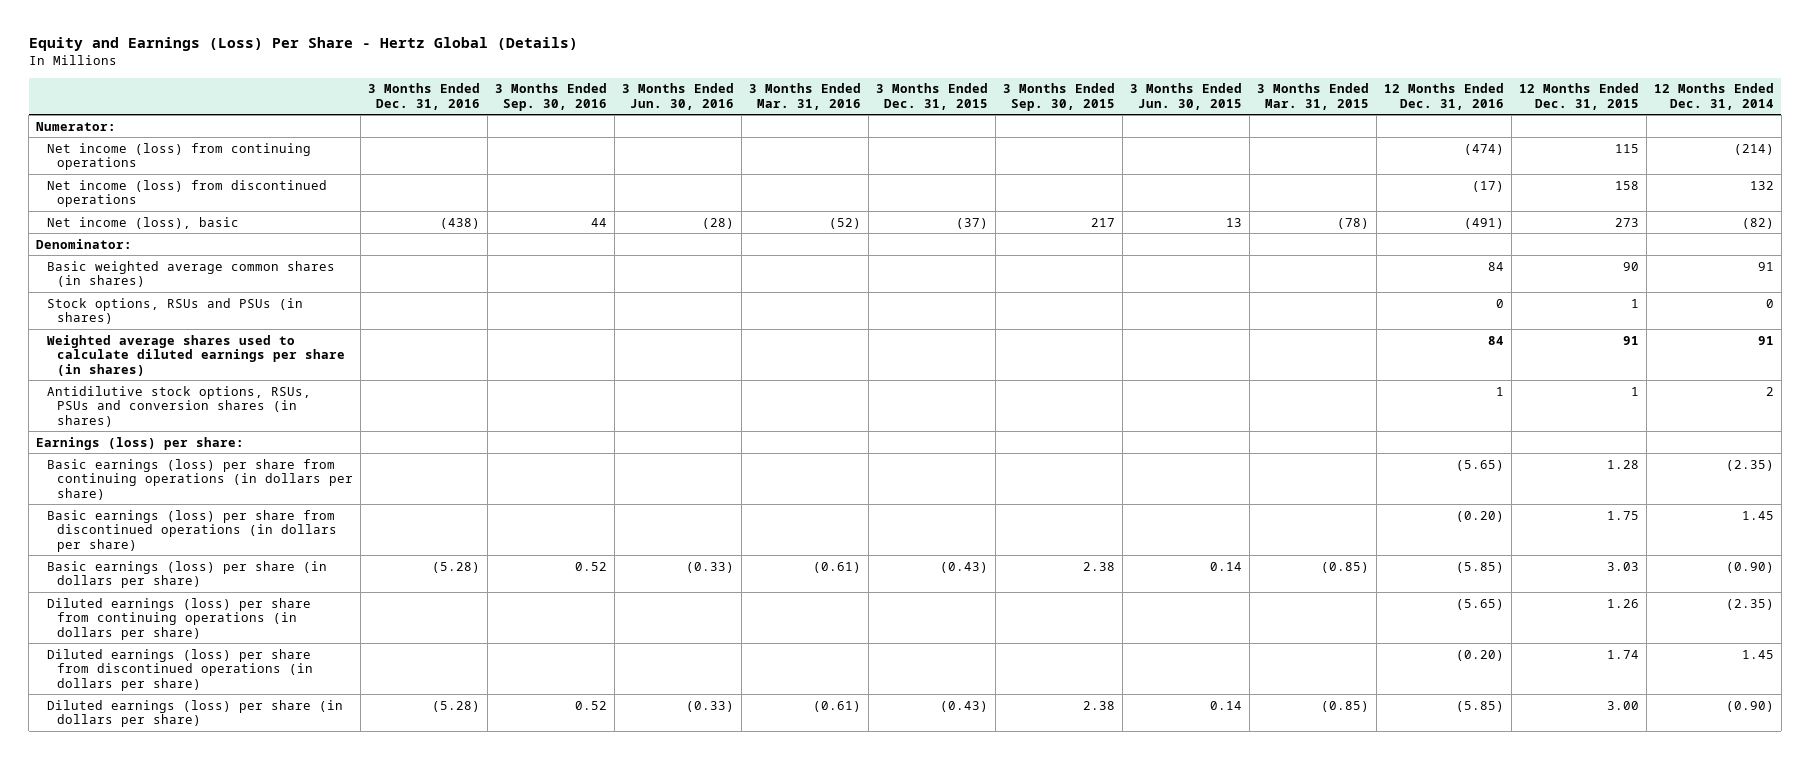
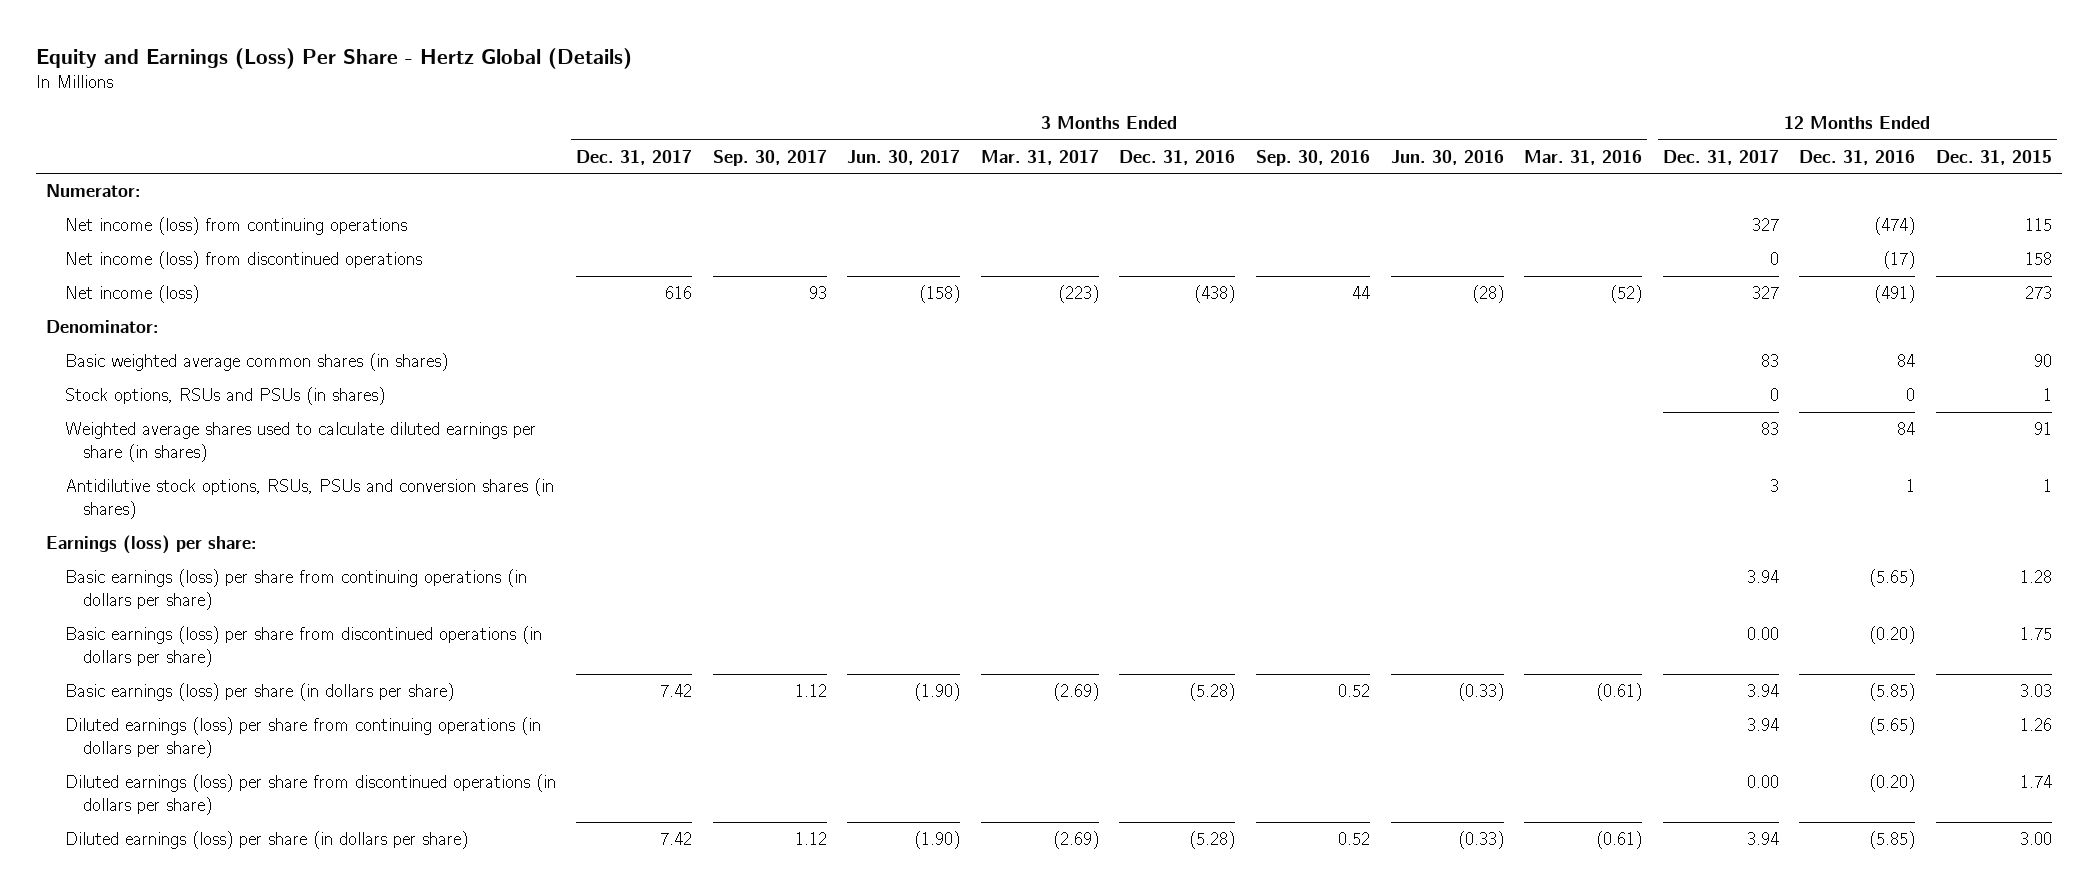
[875,83,988,110] 3 Months Ended Dec. 31, 2015 -> none
[1002,83,1115,111] 3 Months Ended Sep. 30, 2015 -> none
[1129,83,1242,110] 3 Months Ended Jun. 30, 2015 -> none
[1256,83,1369,110] 3 Months Ended Mar. 31, 2015 -> none
[1653,83,1774,110] 12 Months Ended Dec. 31, 2014 -> none
none -> [576,149,693,165] Dec. 31, 2017
none -> [712,149,827,166] Sep. 30, 2017
none -> [847,149,961,165] Jun. 30, 2017
none -> [980,149,1099,165] Mar. 31, 2017
none -> [1662,149,1779,165] Dec. 31, 2017
[46,216,239,229] Net income (loss), basic -> [64,285,199,304] Net income (loss)

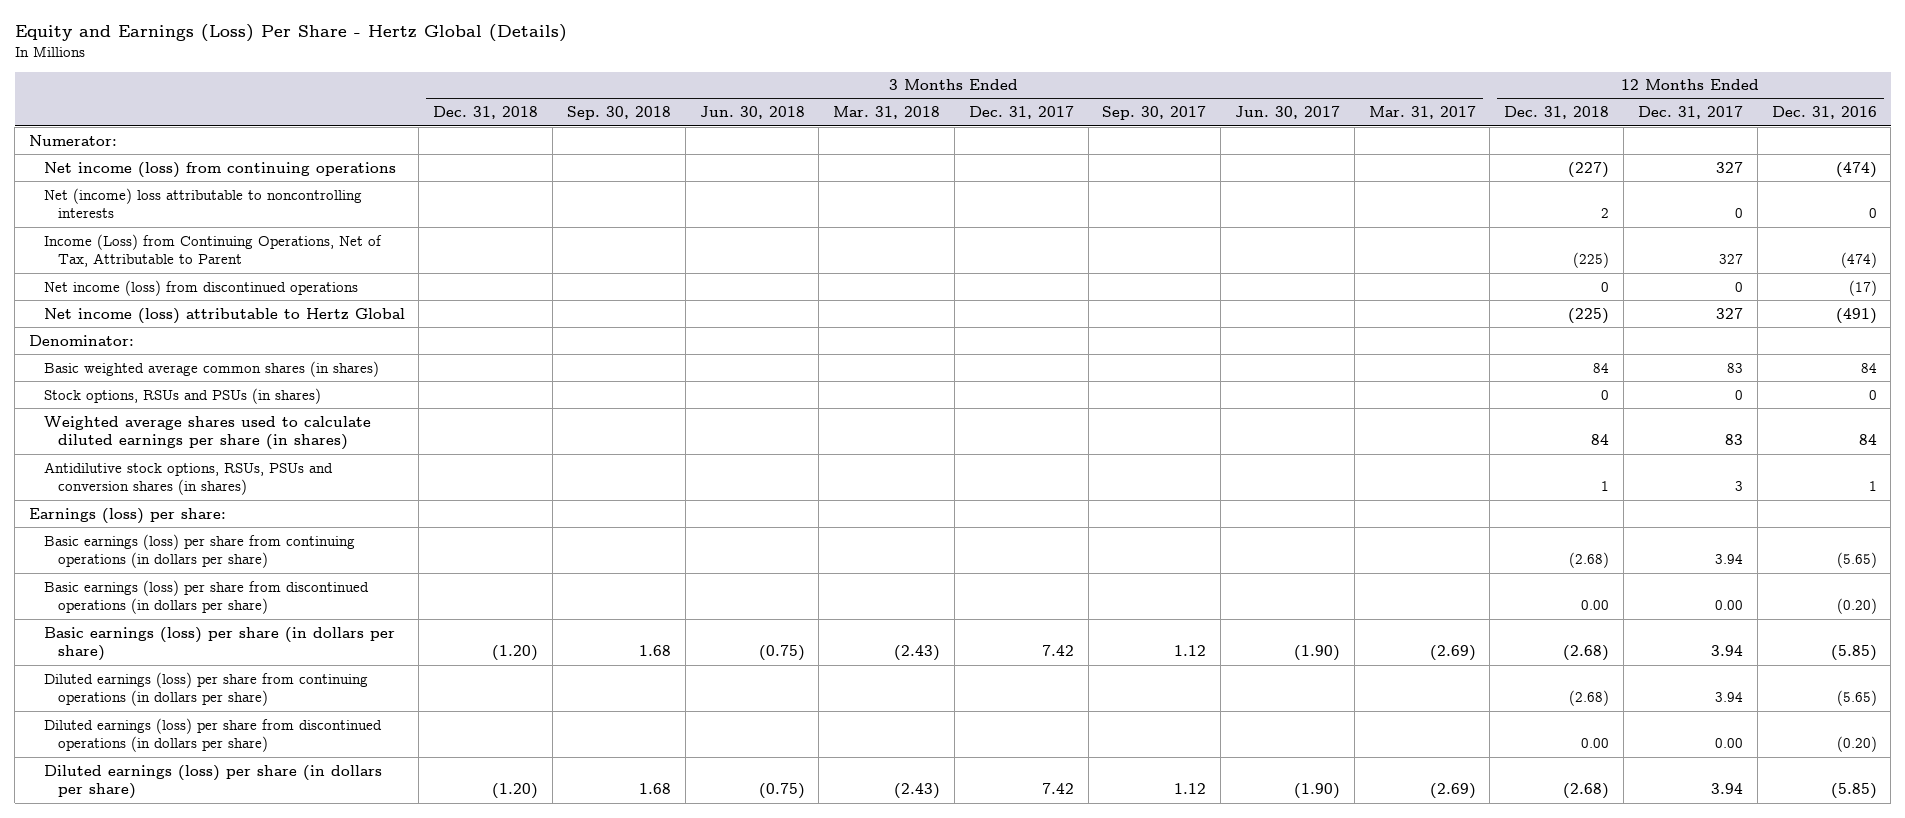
[1119,149,1236,165] Dec. 31, 2016 -> none
[1256,149,1371,166] Sep. 30, 2016 -> none
[1390,149,1504,165] Jun. 30, 2016 -> none
[1524,149,1643,165] Mar. 31, 2016 -> none
[1935,149,2052,165] Dec. 31, 2015 -> none
none -> [433,106,539,120] Dec. 31, 2018
none -> [566,106,671,121] Sep. 30, 2018
none -> [699,106,805,120] Jun. 30, 2018
none -> [833,106,941,120] Mar. 31, 2018
none -> [1504,106,1610,120] Dec. 31, 2018
none -> [43,187,362,219] Net (income) loss attributable to noncontrolling interests
none -> [43,233,382,268] Income (Loss) from Continuing Operations, Net of Tax, Attributable to Parent
[64,285,199,304] Net income (loss) -> none
none -> [43,307,405,324] Net income (loss) attributable to Hertz Global

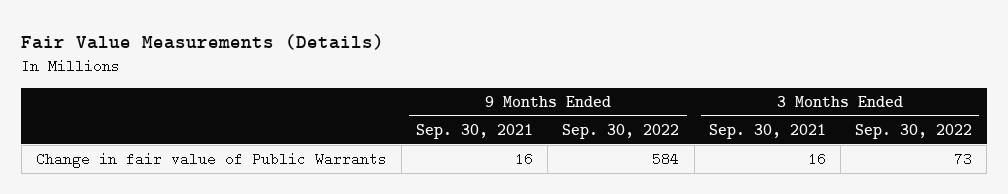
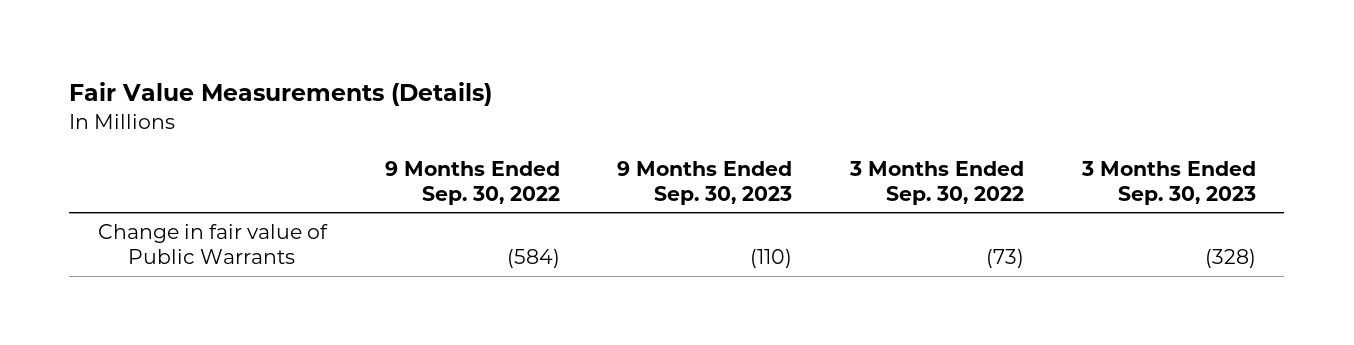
[416,124,534,140] Sep. 30, 2021 -> none
[708,124,826,140] Sep. 30, 2021 -> none
none -> [617,160,793,205] 9 Months Ended Sep. 30, 2023
none -> [1080,160,1256,205] 3 Months Ended Sep. 30, 2023
[652,152,680,167] 584 -> [506,249,560,269] (584)
[953,152,972,167] 73 -> [985,249,1024,269] (73)

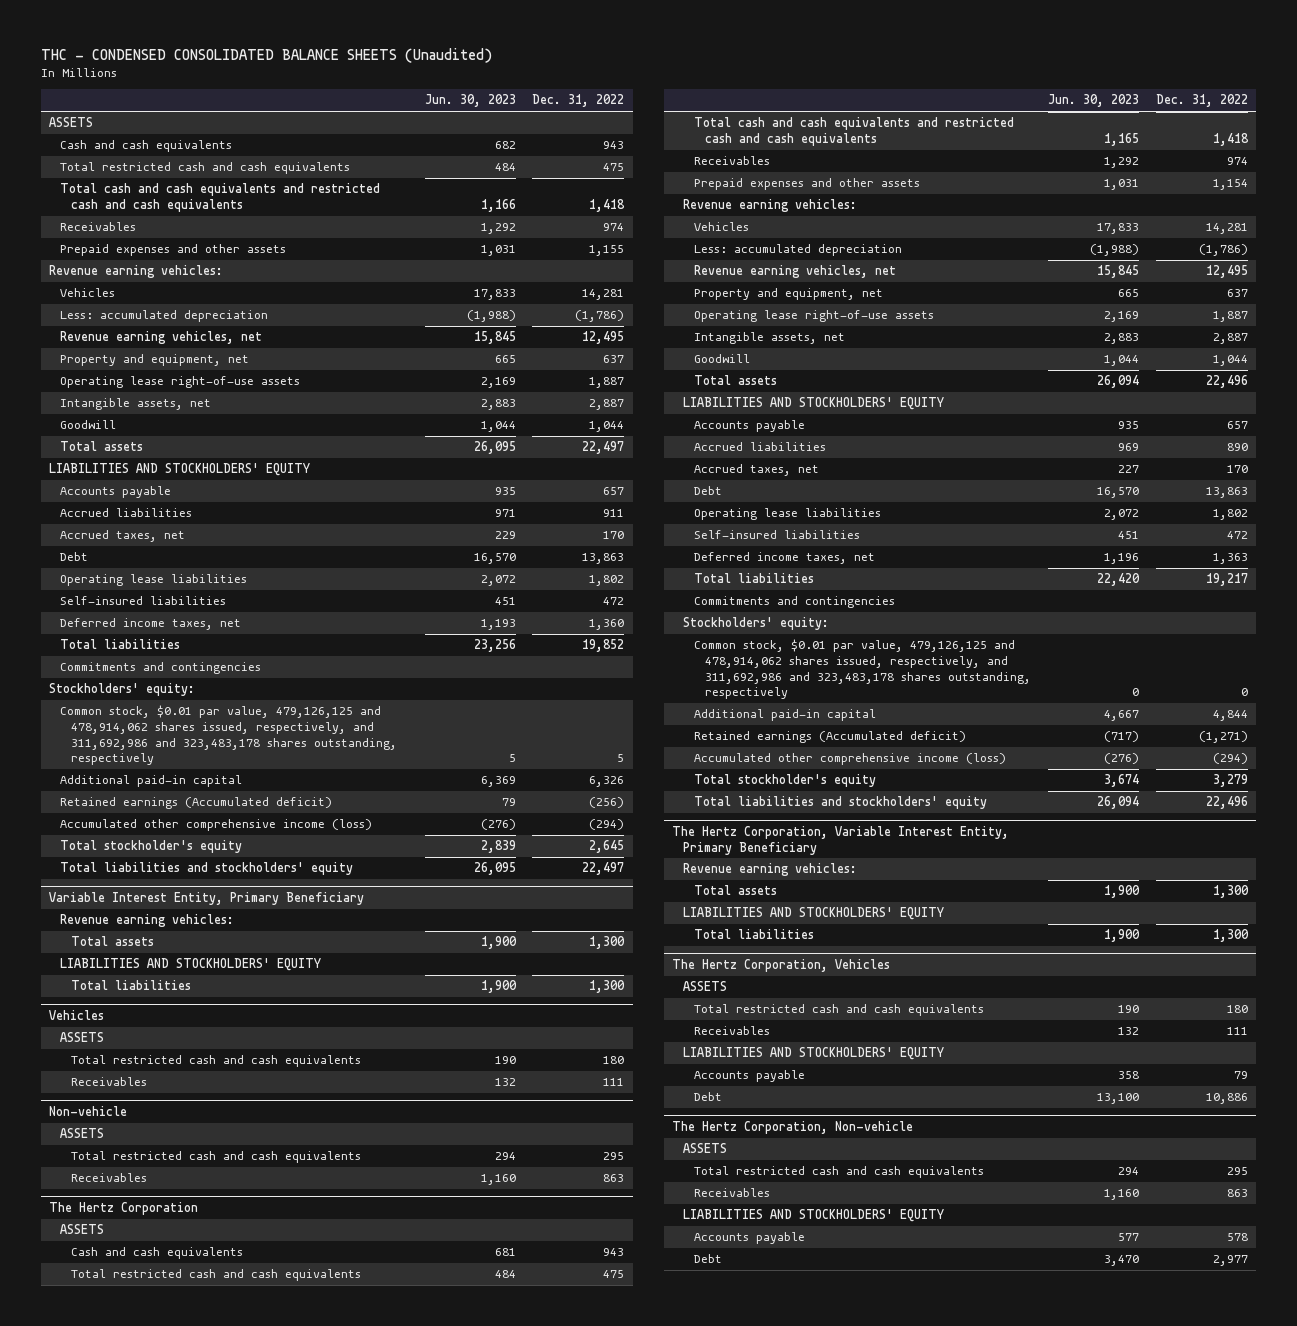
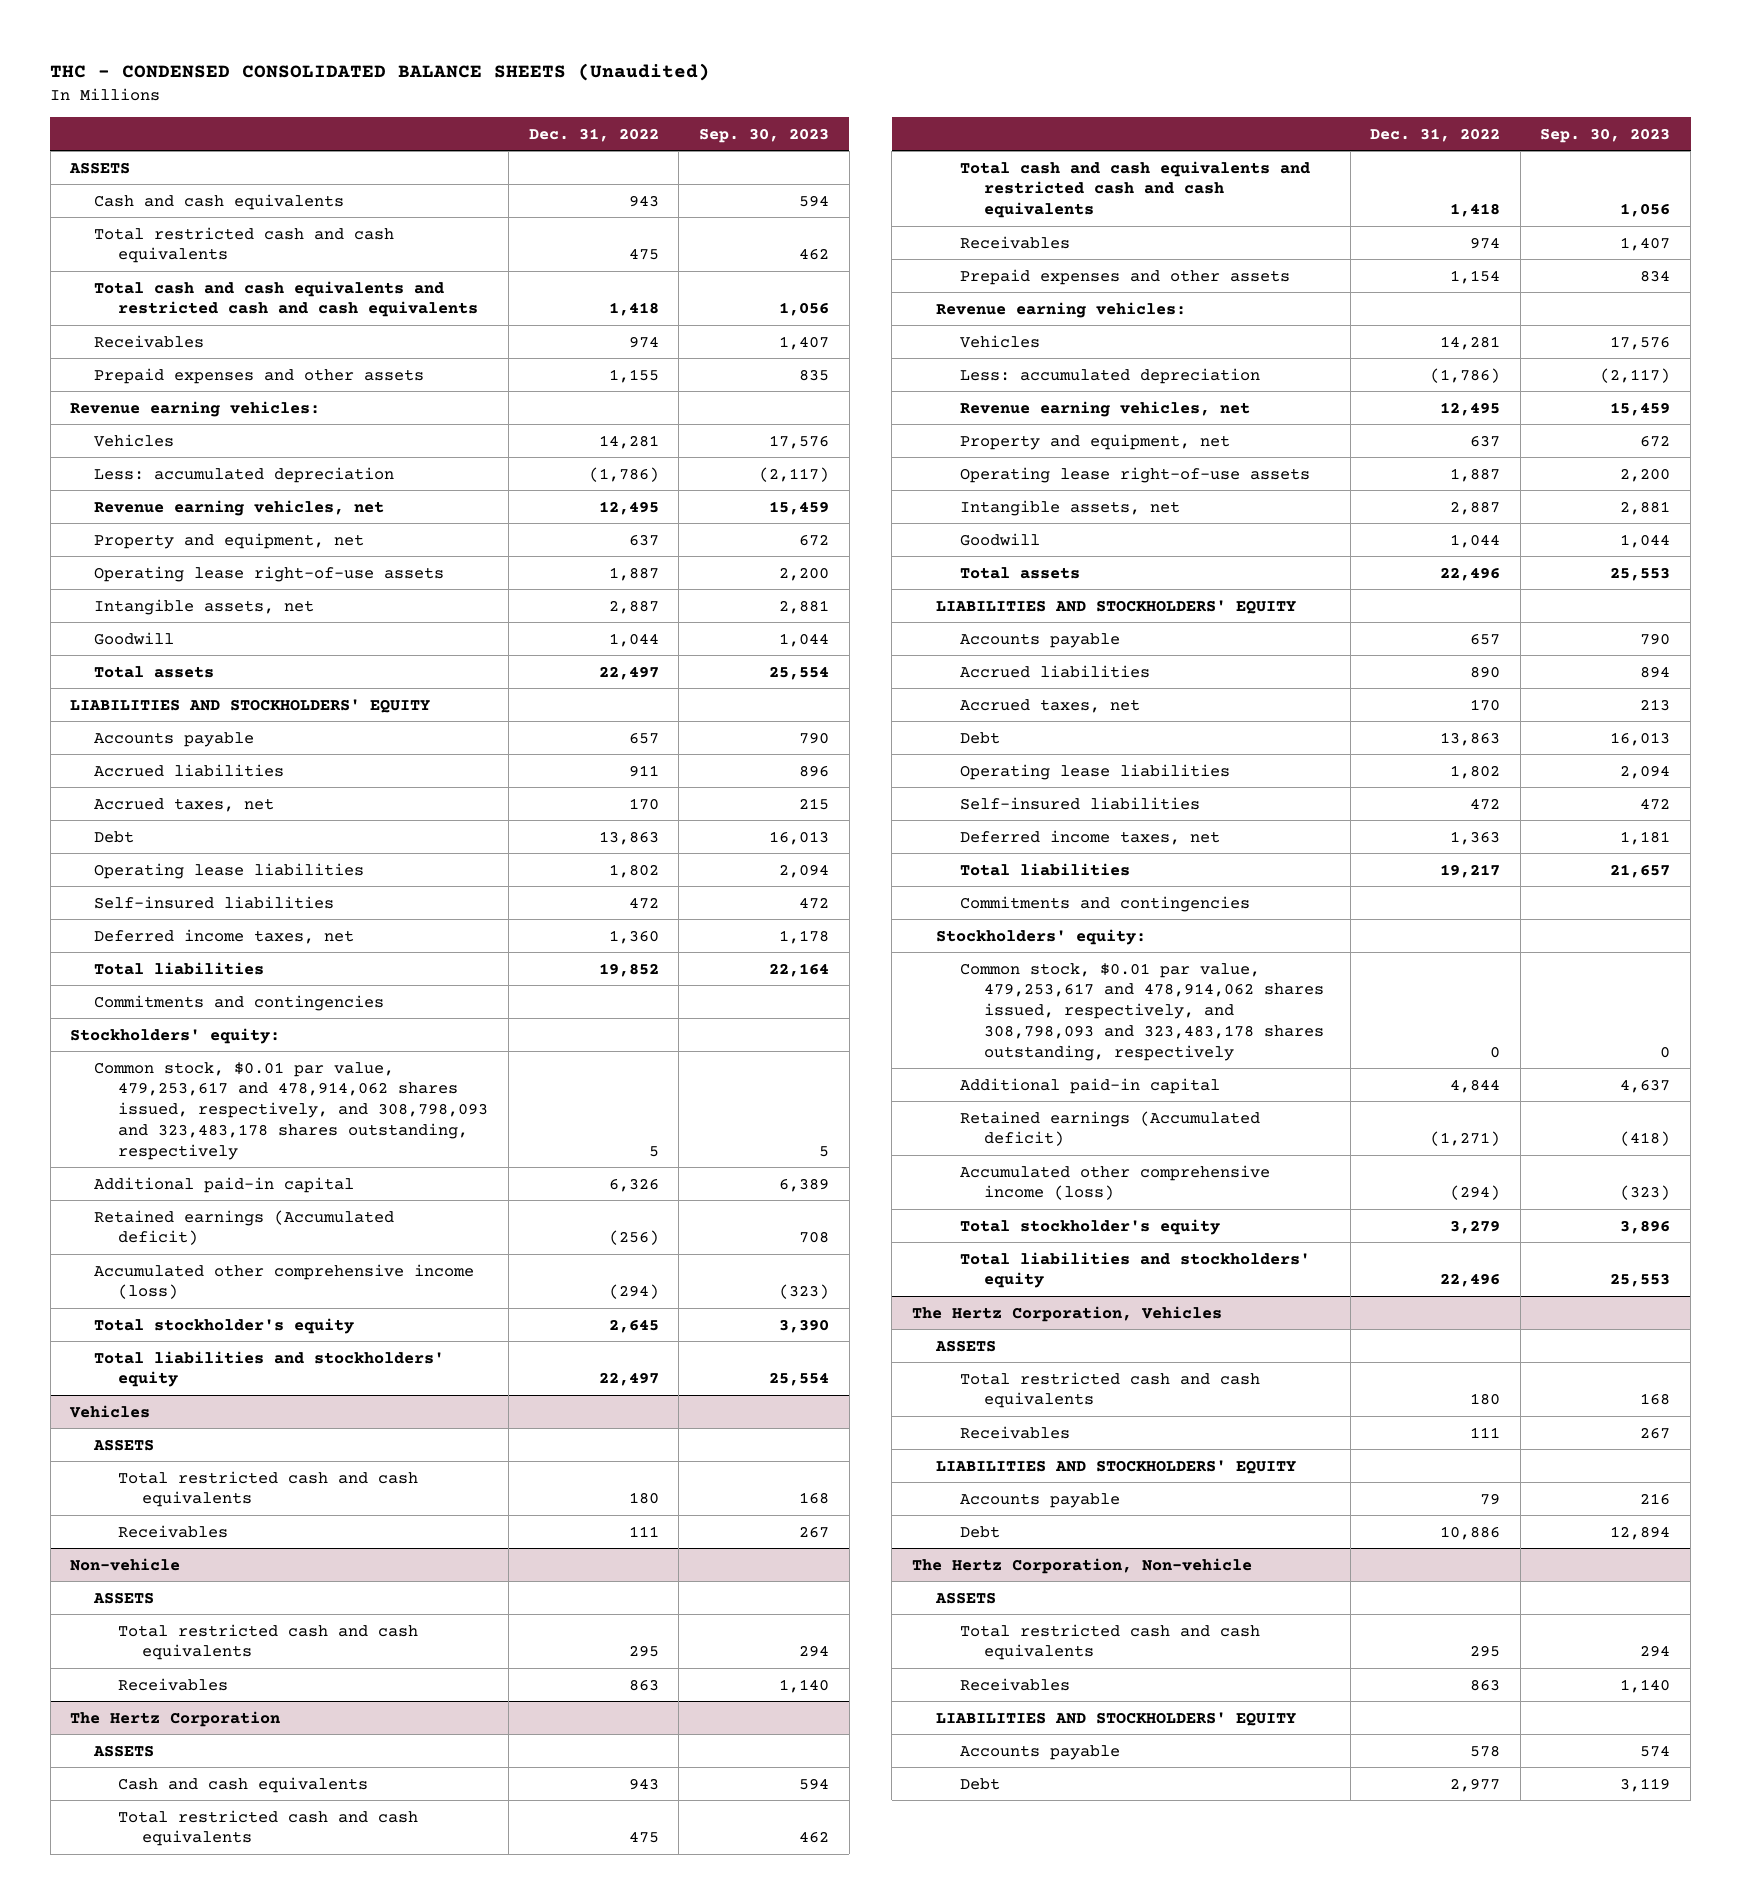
[424,94,516,108] Jun. 30, 2023 -> none
none -> [698,127,829,143] Sep. 30, 2023
[60,705,398,766] Common stock, $0.01 par value, 479,126,125 and 478,914,062 shares issued, respectively, and 311,692,986 and 323,483,178 shares outstanding, respectively -> [94,1061,489,1160] Common stock, $0.01 par value, 479,253,617 and 478,914,062 shares issued, respectively, and 308,798,093 and 323,483,178 shares outstanding, respectively
[49,892,365,906] Variable Interest Entity, Primary Beneficiary -> none
[60,914,235,928] Revenue earning vehicles: -> none
[71,936,155,947] Total assets -> none
[60,958,322,972] LIABILITIES AND STOCKHOLDERS' EQUITY -> none
[71,980,192,991] Total liabilities -> none
[694,639,1032,700] Common stock, $0.01 par value, 479,126,125 and 478,914,062 shares issued, respectively, and 311,692,986 and 323,483,178 shares outstanding, respectively -> [959,962,1324,1061] Common stock, $0.01 par value, 479,253,617 and 478,914,062 shares issued, respectively, and 308,798,093 and 323,483,178 shares outstanding, respectively
[672,826,1010,855] The Hertz Corporation, Variable Interest Entity, Primary Beneficiary -> none
[683,863,858,877] Revenue earning vehicles: -> none
[694,885,778,896] Total assets -> none
[683,907,945,921] LIABILITIES AND STOCKHOLDERS' EQUITY -> none
[694,929,815,940] Total liabilities -> none

